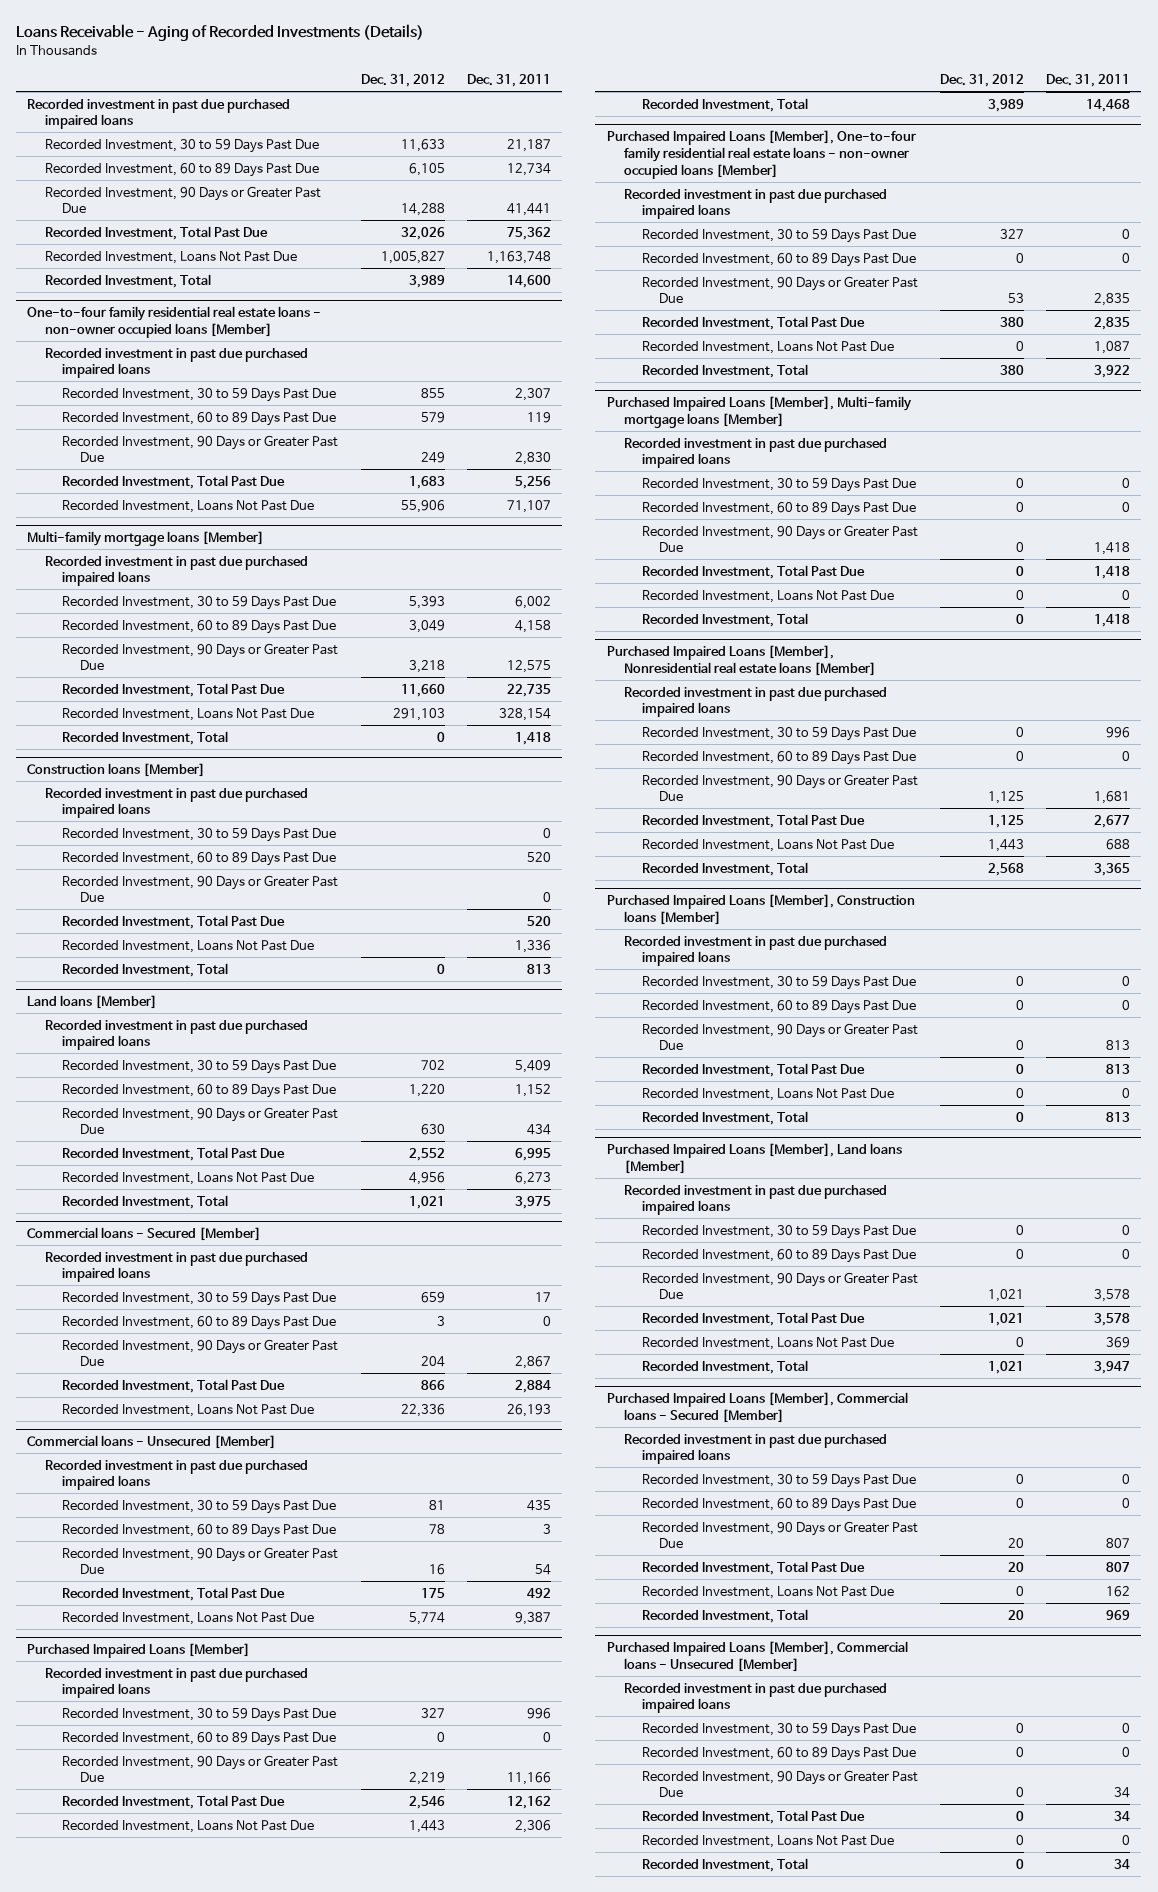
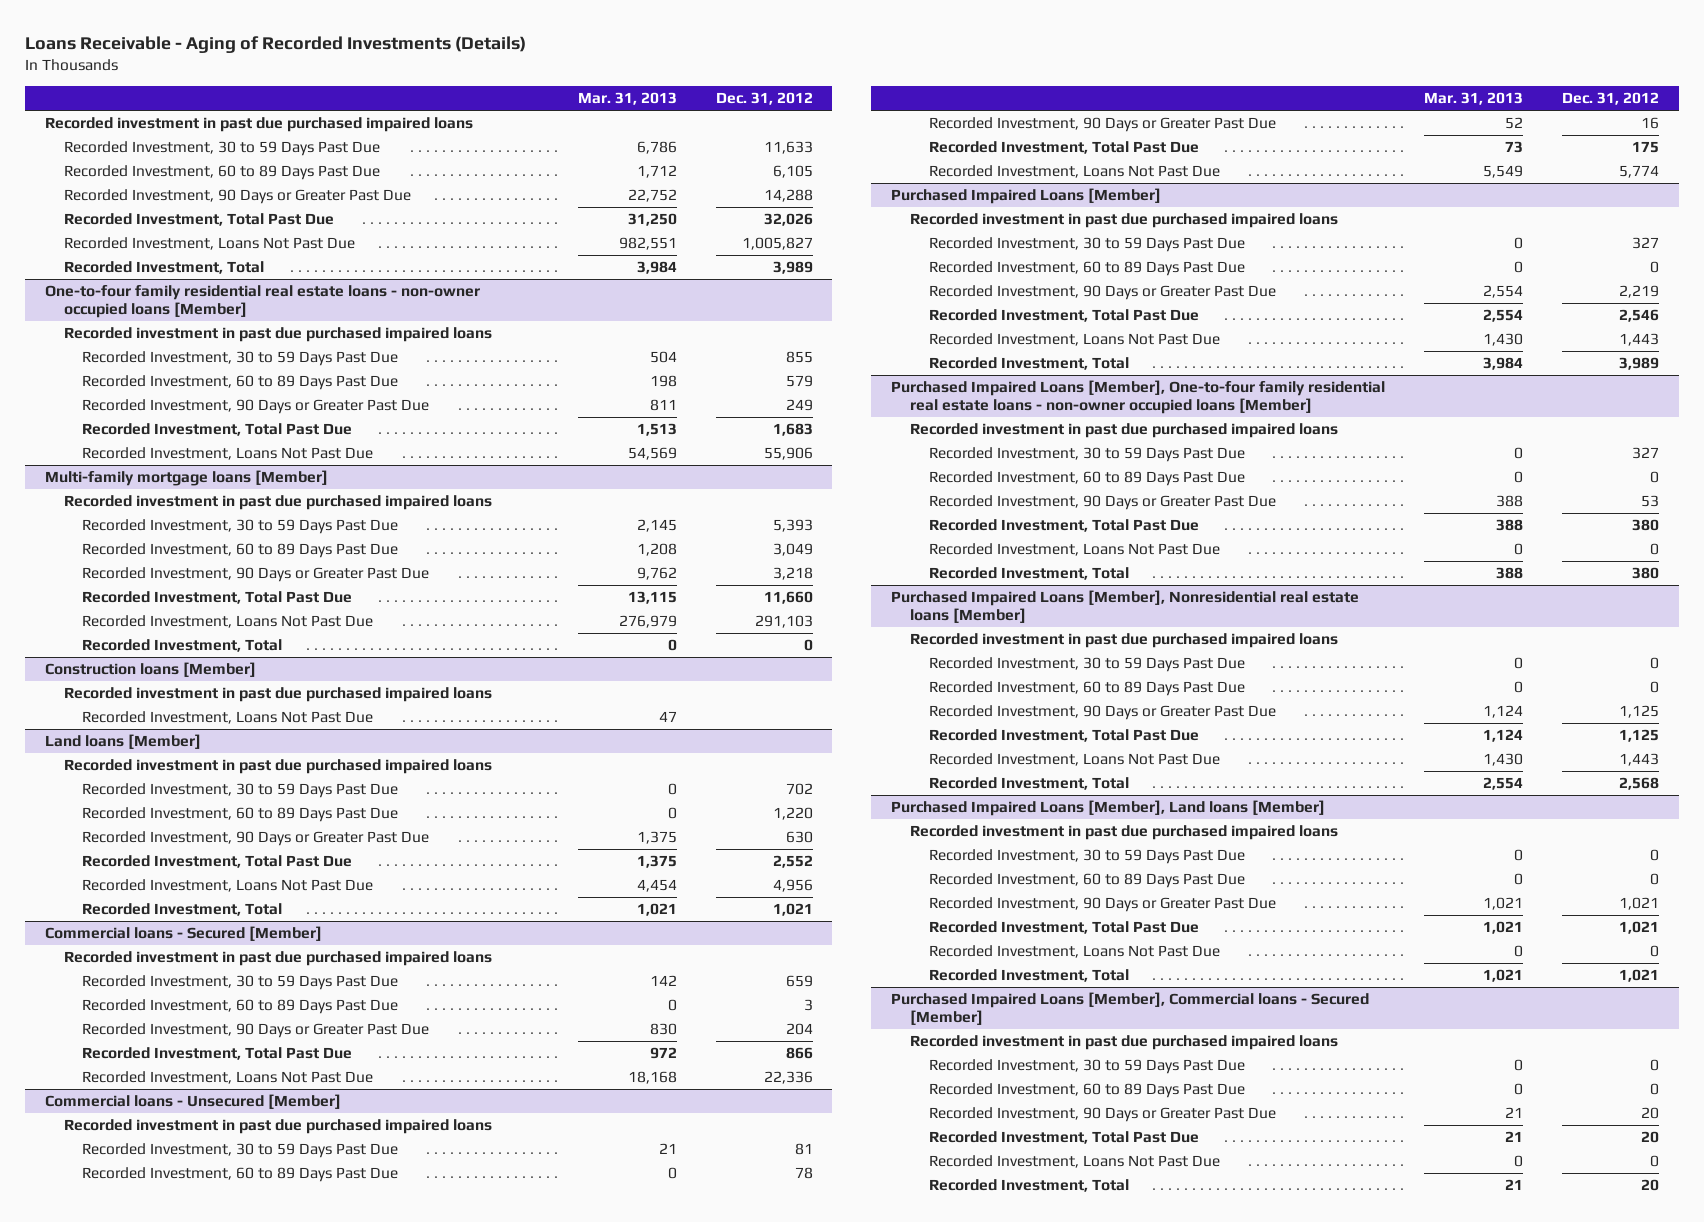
[467,74,552,88] Dec. 31, 2011 -> none
none -> [577,91,677,105] Mar. 31, 2013
[62,827,337,842] Recorded Investment, 30 to 59 Days Past Due -> none
[62,851,337,866] Recorded Investment, 60 to 89 Days Past Due -> none
[62,874,339,903] Recorded Investment, 90 Days or Greater Past Due -> none
[62,914,286,929] Recorded Investment, Total Past Due -> none
[62,962,229,977] Recorded Investment, Total -> none
[606,395,912,428] Purchased Impaired Loans [Member], Multi-family mortgage loans [Member] -> none
[624,437,888,469] Recorded investment in past due purchased impaired loans -> none
[641,477,916,492] Recorded Investment, 30 to 59 Days Past Due -> none
[641,501,916,516] Recorded Investment, 60 to 89 Days Past Due -> none
[641,524,918,553] Recorded Investment, 90 Days or Greater Past Due -> none
[641,564,865,579] Recorded Investment, Total Past Due -> none
[641,589,894,603] Recorded Investment, Loans Not Past Due -> none
[641,612,808,627] Recorded Investment, Total -> none
[606,893,915,925] Purchased Impaired Loans [Member], Construction loans [Member] -> none
[624,935,888,967] Recorded investment in past due purchased impaired loans -> none
[641,975,916,990] Recorded Investment, 30 to 59 Days Past Due -> none
[641,999,916,1014] Recorded Investment, 60 to 89 Days Past Due -> none
[641,1022,918,1051] Recorded Investment, 90 Days or Greater Past Due -> none
[641,1062,865,1077] Recorded Investment, Total Past Due -> none
[641,1087,894,1101] Recorded Investment, Loans Not Past Due -> none
[641,1110,808,1125] Recorded Investment, Total -> none
[606,1640,908,1672] Purchased Impaired Loans [Member], Commercial loans - Unsecured [Member] -> none
[624,1682,888,1714] Recorded investment in past due purchased impaired loans -> none
[641,1722,916,1737] Recorded Investment, 30 to 59 Days Past Due -> none
[641,1746,916,1761] Recorded Investment, 60 to 89 Days Past Due -> none
[641,1769,918,1798] Recorded Investment, 90 Days or Greater Past Due -> none
[641,1809,865,1824] Recorded Investment, Total Past Due -> none
[641,1834,894,1848] Recorded Investment, Loans Not Past Due -> none
[641,1857,808,1872] Recorded Investment, Total -> none

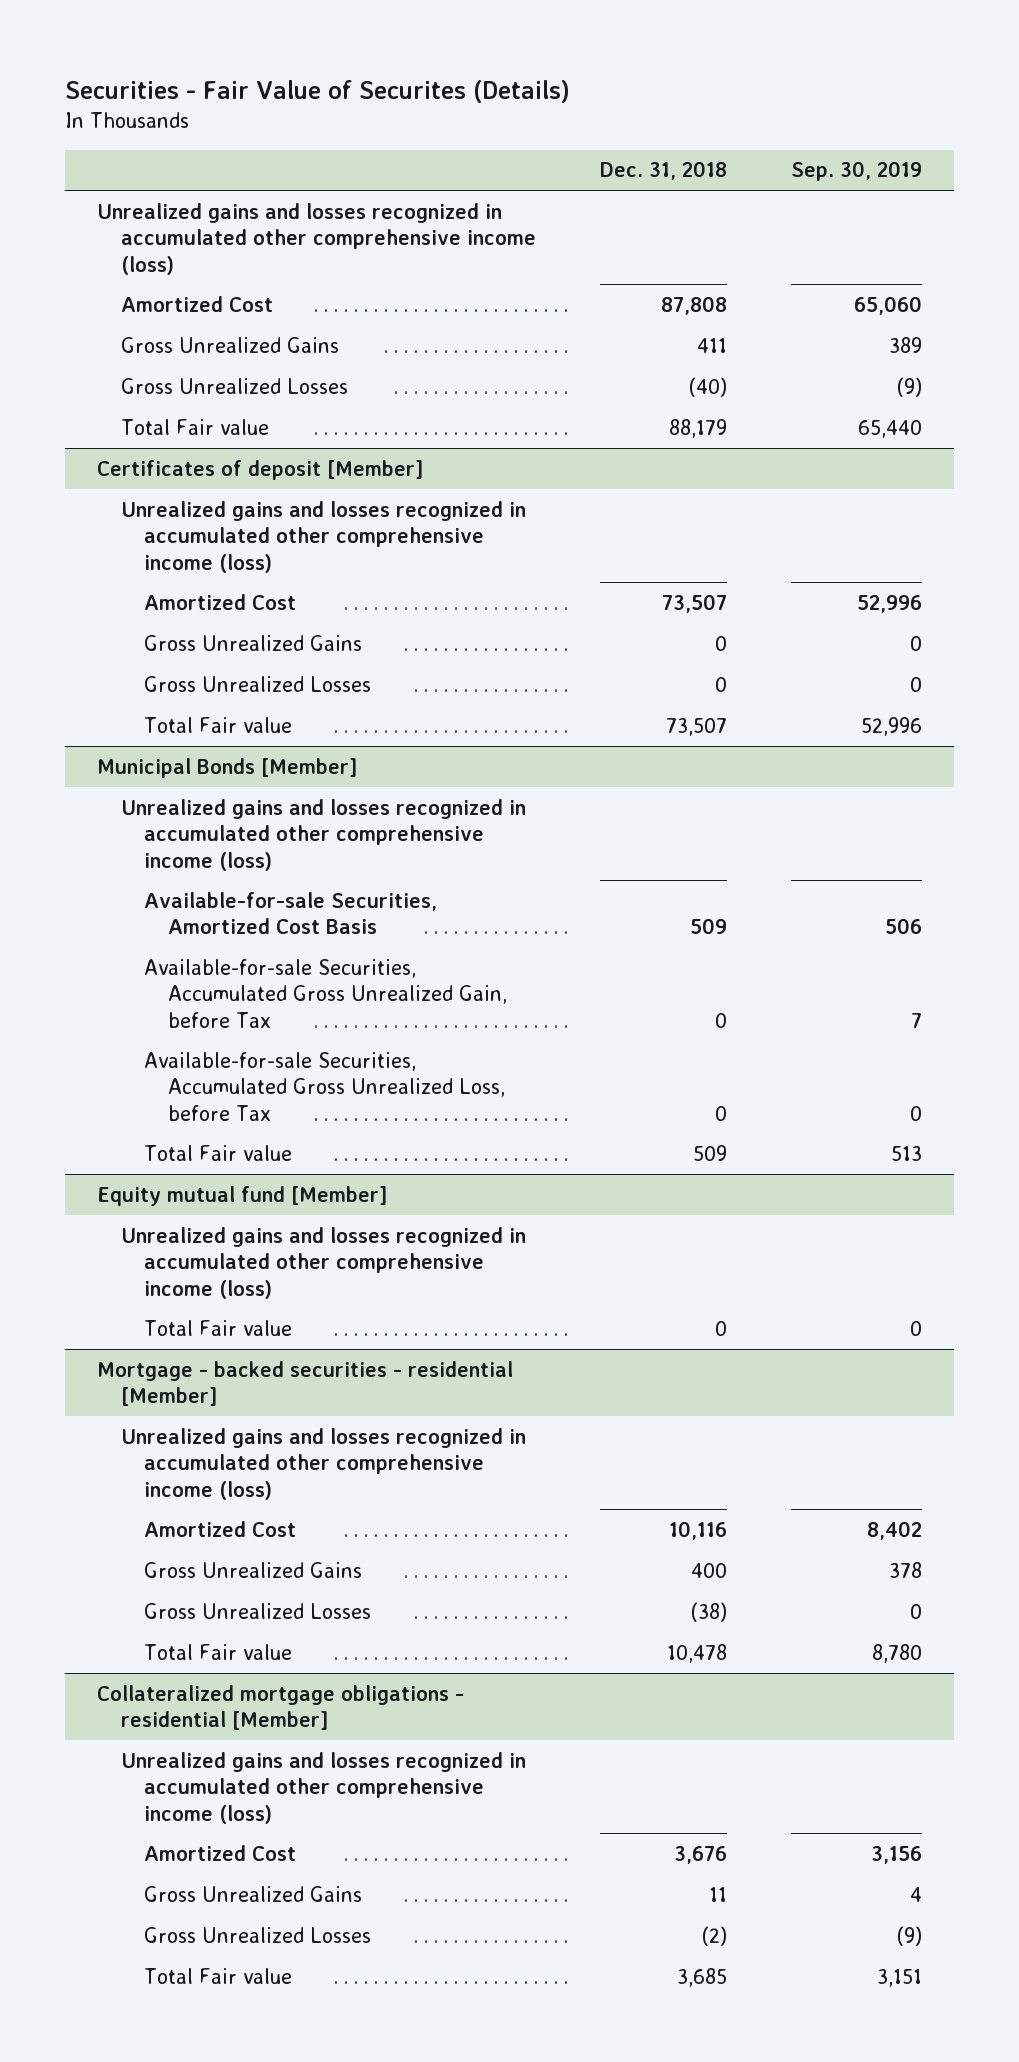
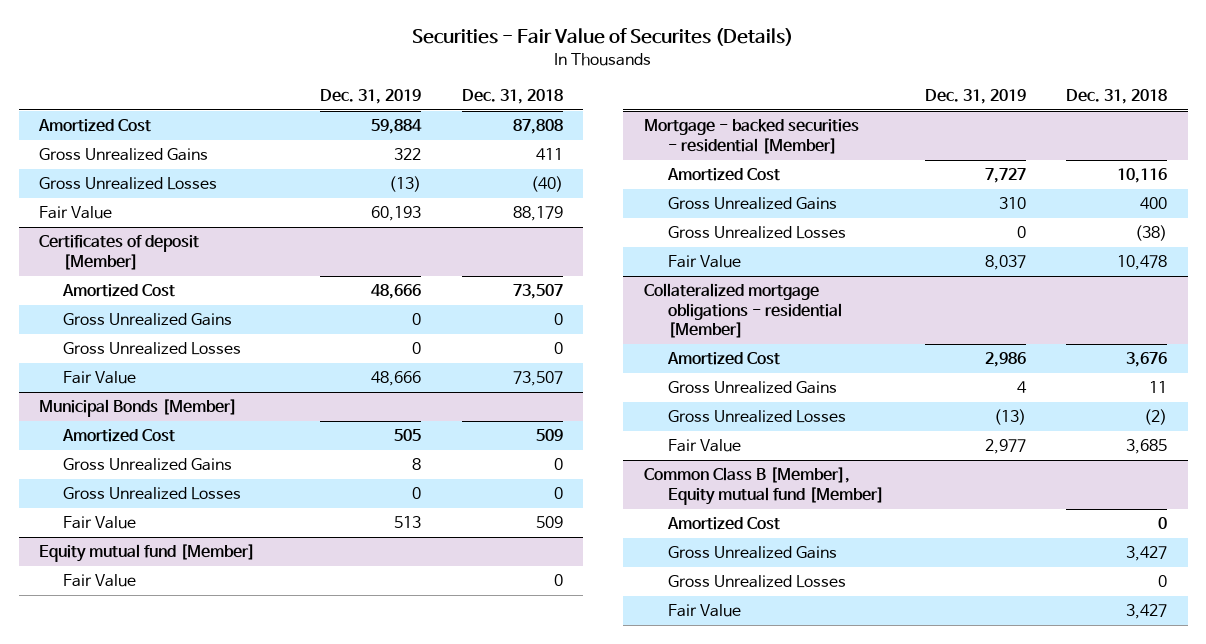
[790,161,922,182] Sep. 30, 2019 -> none
none -> [320,89,422,105] Dec. 31, 2019
[97,202,536,275] Unrealized gains and losses recognized in accumulated other comprehensive income (loss) -> none
[120,418,269,435] Total Fair value -> [38,206,112,220] Fair Value
[120,500,526,573] Unrealized gains and losses recognized in accumulated other comprehensive income (loss) -> none
[144,716,293,733] Total Fair value -> [63,371,137,385] Fair Value
[120,798,526,871] Unrealized gains and losses recognized in accumulated other comprehensive income (loss) -> none
[144,891,438,935] Available-for-sale Securities, Amortized Cost Basis -> none
[144,958,507,1028] Available-for-sale Securities, Accumulated Gross Unrealized Gain, before Tax -> none
[144,1051,505,1121] Available-for-sale Securities, Accumulated Gross Unrealized Loss, before Tax -> none
none -> [62,429,176,443] Amortized Cost
none -> [63,458,233,472] Gross Unrealized Gains
none -> [63,487,242,501] Gross Unrealized Losses
[144,1144,293,1161] Total Fair value -> [63,516,137,530] Fair Value
[120,1226,526,1299] Unrealized gains and losses recognized in accumulated other comprehensive income (loss) -> none
[144,1319,293,1336] Total Fair value -> [63,574,137,588] Fair Value
[120,1427,526,1500] Unrealized gains and losses recognized in accumulated other comprehensive income (loss) -> none
[144,1643,293,1660] Total Fair value -> [667,255,741,269] Fair Value
[120,1751,526,1824] Unrealized gains and losses recognized in accumulated other comprehensive income (loss) -> none
[144,1967,293,1984] Total Fair value -> [667,439,741,453] Fair Value
none -> [643,467,884,505] Common Class B [Member], Equity mutual fund [Member]
none -> [666,517,780,531] Amortized Cost
none -> [667,546,837,560] Gross Unrealized Gains
none -> [667,575,846,589] Gross Unrealized Losses
none -> [667,604,741,618] Fair Value

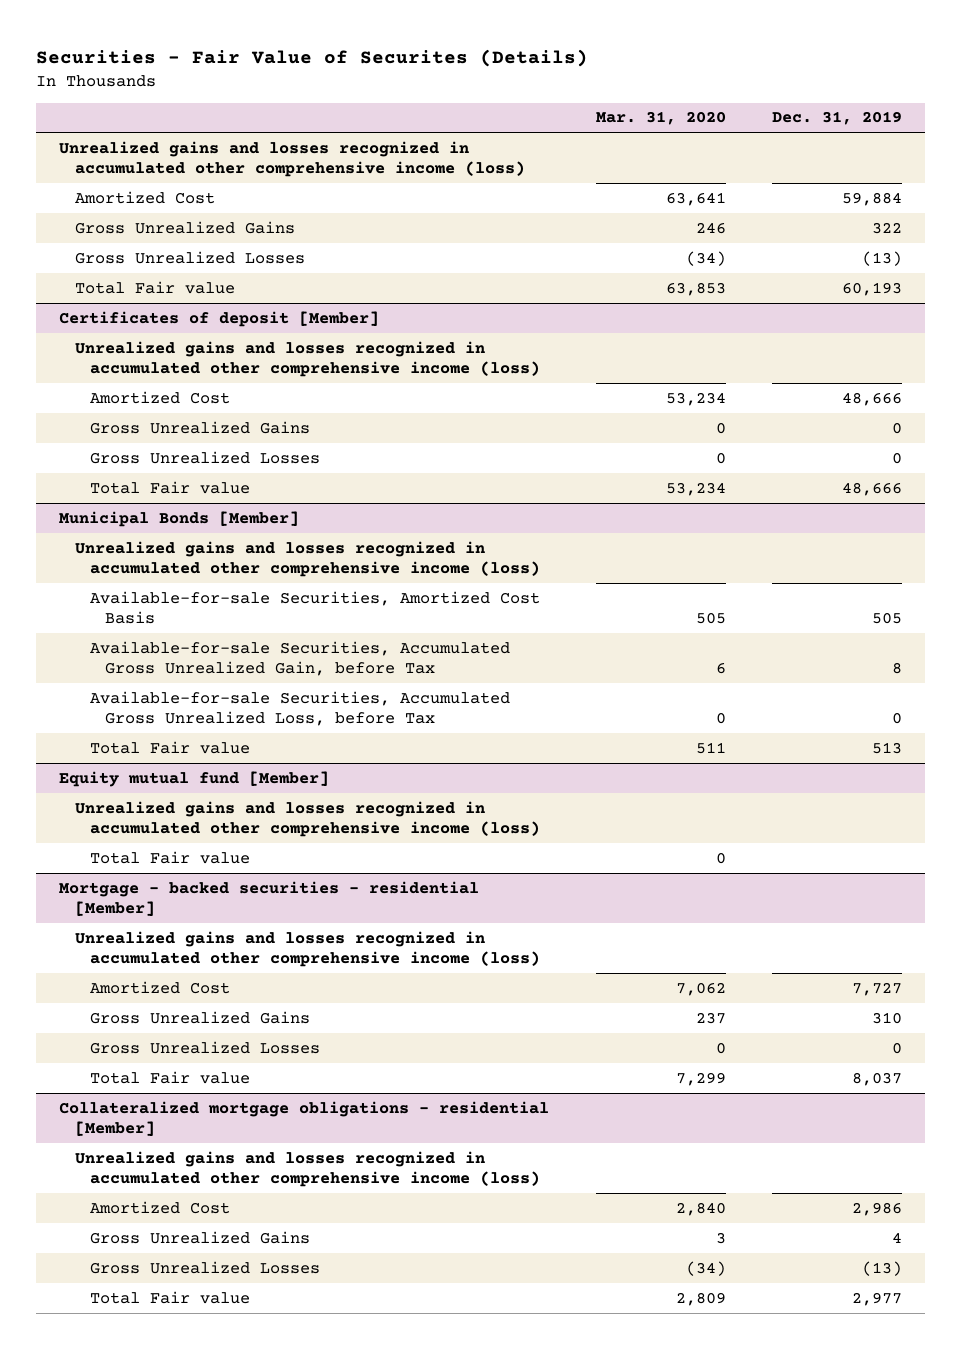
[461,89,563,105] Dec. 31, 2018 -> none
none -> [595,111,726,126] Mar. 31, 2020
none -> [59,140,525,178] Unrealized gains and losses recognized in accumulated other comprehensive income (loss)
[38,206,112,220] Fair Value -> [74,280,235,294] Total Fair value
none -> [74,340,541,378] Unrealized gains and losses recognized in accumulated other comprehensive income (loss)
[63,371,137,385] Fair Value -> [90,480,251,494] Total Fair value
[62,429,176,443] Amortized Cost -> none
[63,458,233,472] Gross Unrealized Gains -> none
[63,487,242,501] Gross Unrealized Losses -> none
none -> [74,540,541,578] Unrealized gains and losses recognized in accumulated other comprehensive income (loss)
none -> [90,590,541,625] Available-for-sale Securities, Amortized Cost Basis
none -> [90,640,511,677] Available-for-sale Securities, Accumulated Gross Unrealized Gain, before Tax
none -> [90,690,511,727] Available-for-sale Securities, Accumulated Gross Unrealized Loss, before Tax
[63,516,137,530] Fair Value -> [90,740,251,754] Total Fair value
none -> [74,800,541,838] Unrealized gains and losses recognized in accumulated other comprehensive income (loss)
[63,574,137,588] Fair Value -> [90,850,251,864] Total Fair value
none -> [74,930,541,968] Unrealized gains and losses recognized in accumulated other comprehensive income (loss)
[667,255,741,269] Fair Value -> [90,1070,251,1084] Total Fair value
none -> [74,1150,541,1188] Unrealized gains and losses recognized in accumulated other comprehensive income (loss)
[643,467,884,505] Common Class B [Member], Equity mutual fund [Member] -> none
[666,517,780,531] Amortized Cost -> none
[667,546,837,560] Gross Unrealized Gains -> none
[667,575,846,589] Gross Unrealized Losses -> none
[667,604,741,618] Fair Value -> none
[667,439,741,453] Fair Value -> [90,1290,251,1304] Total Fair value

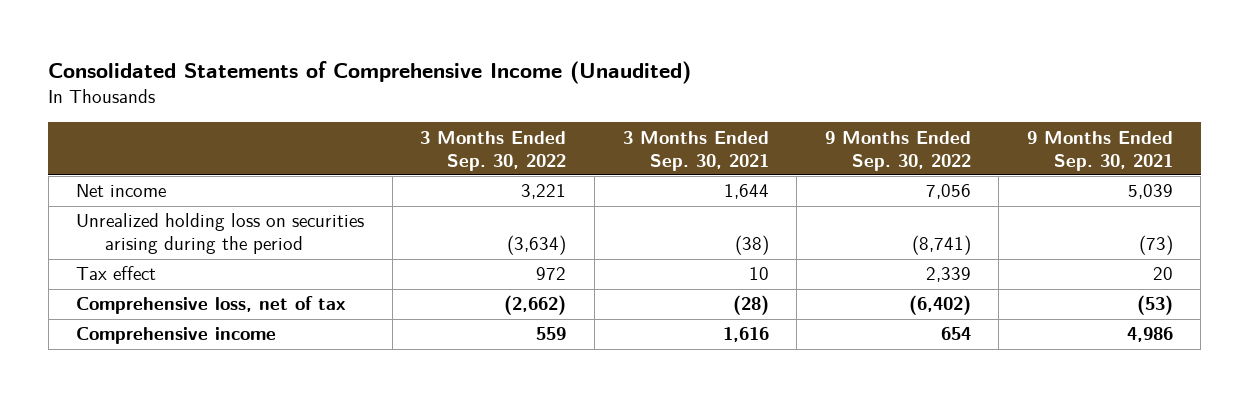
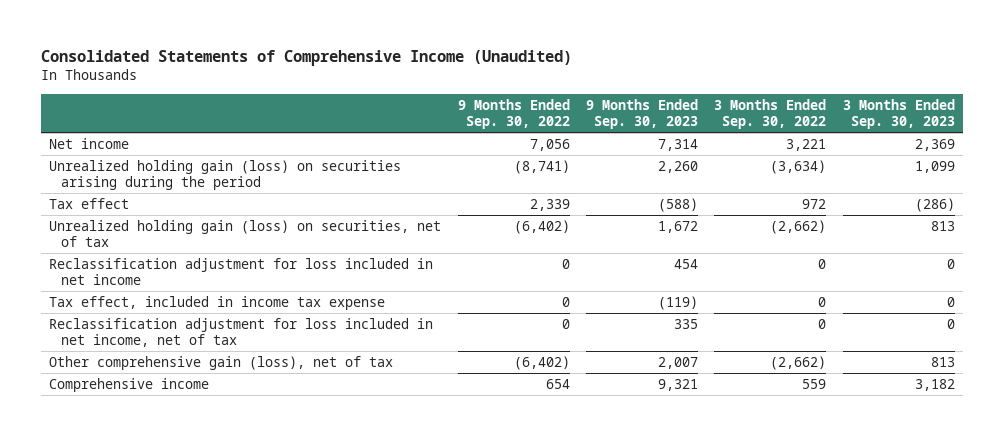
[622,130,769,171] 3 Months Ended Sep. 30, 2021 -> none
[1026,130,1173,171] 9 Months Ended Sep. 30, 2021 -> none
none -> [586,98,699,130] 9 Months Ended Sep. 30, 2023
none -> [842,98,955,130] 3 Months Ended Sep. 30, 2023
[76,213,365,255] Unrealized holding loss on securities arising during the period -> [49,159,402,191] Unrealized holding gain (loss) on securities arising during the period
none -> [49,219,442,248] Unrealized holding gain (loss) on securities, net of tax
none -> [49,257,434,286] Reclassification adjustment for loss included in net income
none -> [49,295,386,310] Tax effect, included in income tax expense
none -> [49,317,434,348] Reclassification adjustment for loss included in net income, net of tax
[76,296,347,315] Comprehensive loss, net of tax -> [49,355,394,370] Other comprehensive gain (loss), net of tax

